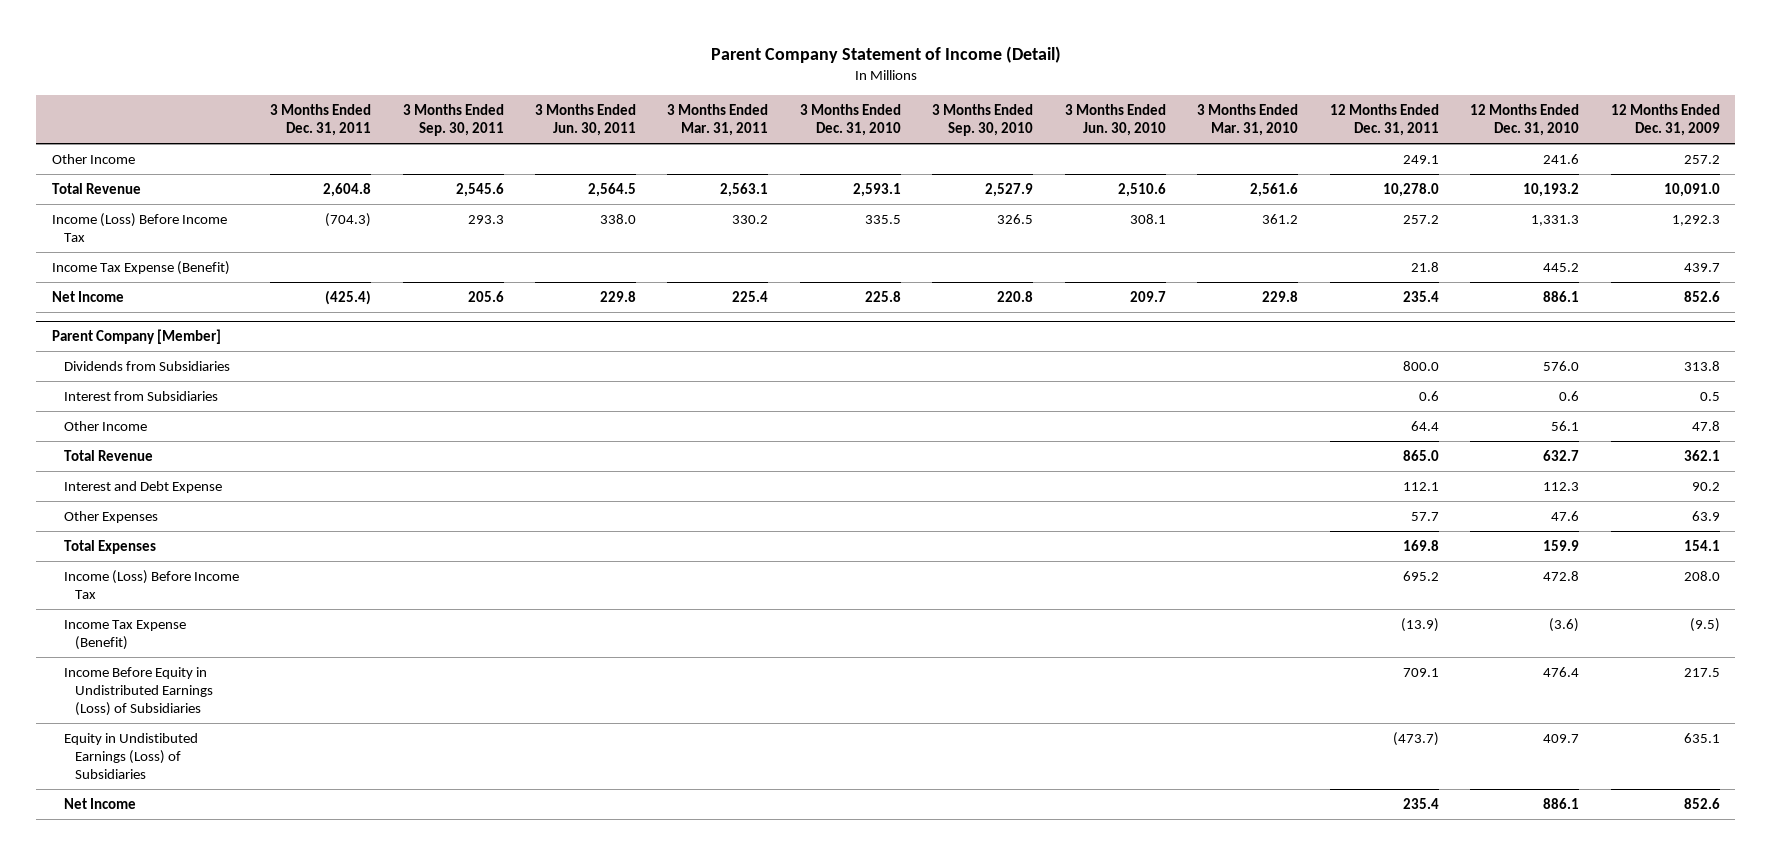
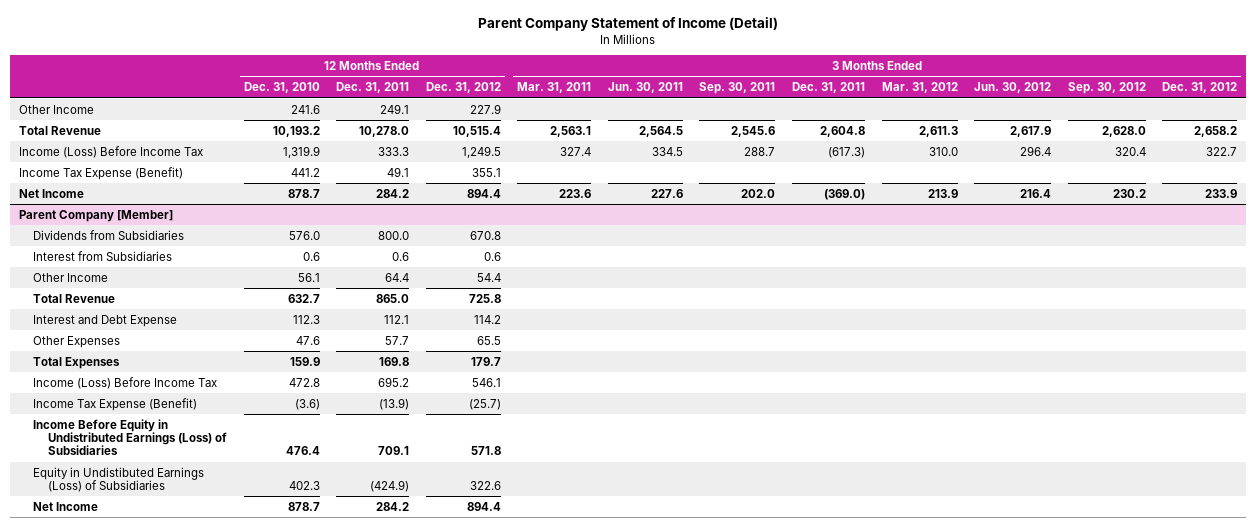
[799,104,901,137] 3 Months Ended Dec. 31, 2010 -> none
[932,104,1034,137] 3 Months Ended Sep. 30, 2010 -> none
[1064,104,1166,137] 3 Months Ended Jun. 30, 2010 -> none
[1197,104,1299,137] 3 Months Ended Mar. 31, 2010 -> none
[1610,104,1720,137] 12 Months Ended Dec. 31, 2009 -> none
none -> [425,82,501,94] Dec. 31, 2012
none -> [881,82,958,94] Mar. 31, 2012
none -> [974,82,1052,94] Jun. 30, 2012
none -> [1067,82,1146,95] Sep. 30, 2012
none -> [1162,82,1238,94] Dec. 31, 2012
[325,212,372,227] (704.3) -> [828,146,866,158] (617.3)
[467,214,504,224] 293.3 -> [744,146,776,156] 288.7
[599,213,636,224] 338.0 -> [651,146,683,156] 334.5
[732,214,769,224] 330.2 -> [560,146,592,156] 327.4
[1402,214,1439,224] 257.2 -> [378,146,410,156] 333.3
[1531,214,1580,226] 1,331.3 -> [282,145,320,158] 1,319.9
[1410,261,1439,272] 21.8 -> [387,166,410,177] 49.1
[1543,262,1580,272] 445.2 -> [290,167,320,177] 441.2
[325,289,372,305] (425.4) -> [824,188,866,200] (369.0)
[467,290,504,302] 205.6 -> [741,188,776,198] 202.0
[599,290,636,302] 229.8 -> [650,188,683,198] 227.6
[732,290,769,302] 225.4 -> [559,188,592,198] 223.6
[1402,290,1439,302] 235.4 -> [376,188,410,198] 284.2
[1543,290,1580,302] 886.1 -> [287,188,320,198] 878.7
[1392,731,1439,746] (473.7) -> [370,480,410,493] (424.9)
[1543,733,1580,743] 409.7 -> [288,481,320,491] 402.3
[1402,797,1439,809] 235.4 -> [376,501,410,511] 284.2
[1543,797,1580,809] 886.1 -> [287,501,320,511] 878.7

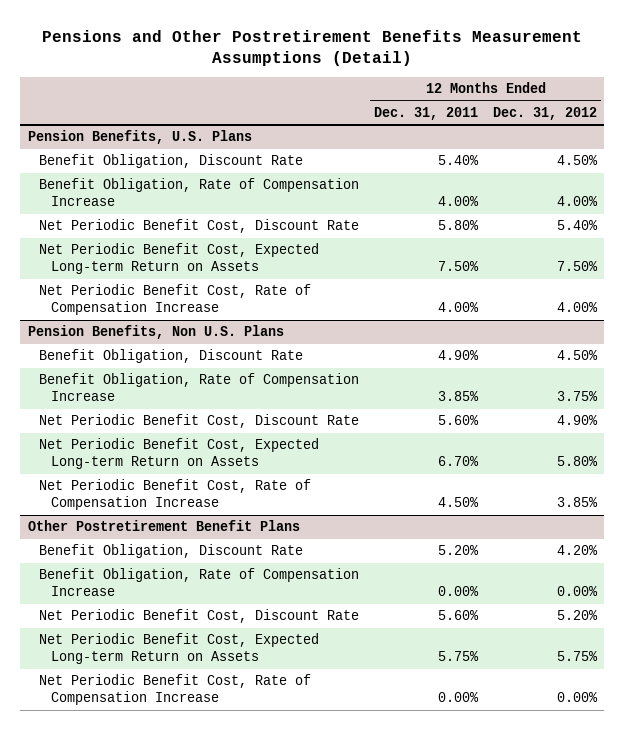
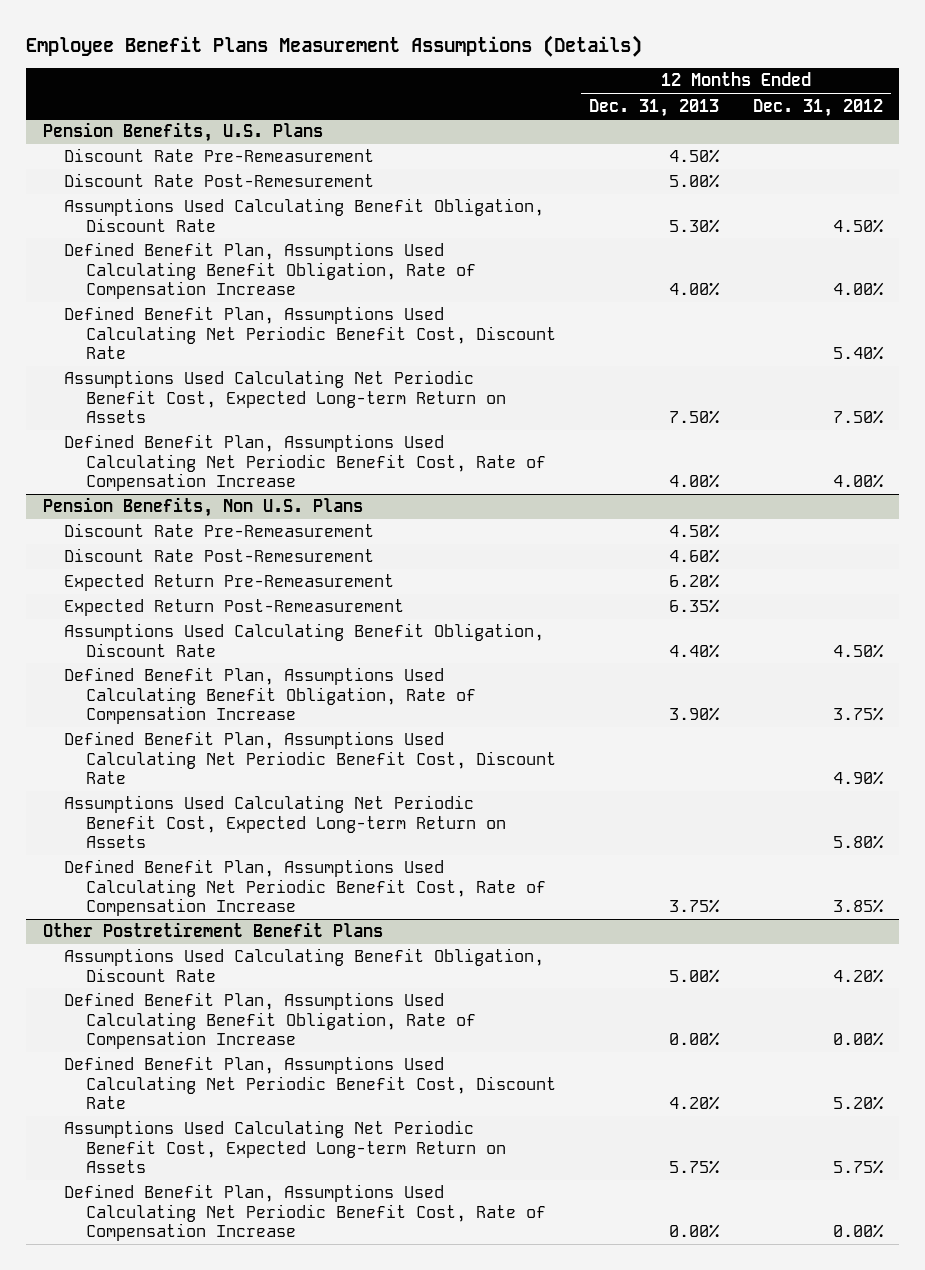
[42,29,583,66] Pensions and Other Postretirement Benefits Measurement Assumptions (Detail) -> [26,34,643,57] Employee Benefit Plans Measurement Assumptions (Details)
[374,107,479,121] Dec. 31, 2011 -> none
none -> [589,98,720,117] Dec. 31, 2013
none -> [64,148,375,163] Discount Rate Pre-Remeasurement
none -> [64,173,375,188] Discount Rate Post-Remesurement
[39,154,304,169] Benefit Obligation, Discount Rate -> [64,198,545,232] Assumptions Used Calculating Benefit Obligation, Discount Rate
[39,178,360,207] Benefit Obligation, Rate of Compensation Increase -> [64,242,477,299] Defined Benefit Plan, Assumptions Used Calculating Benefit Obligation, Rate of Compensation Increase
[39,219,360,234] Net Periodic Benefit Cost, Discount Rate -> [64,306,557,359] Defined Benefit Plan, Assumptions Used Calculating Net Periodic Benefit Cost, Discount Rate
[39,243,320,275] Net Periodic Benefit Cost, Expected Long-term Return on Assets -> [64,370,507,423] Assumptions Used Calculating Net Periodic Benefit Cost, Expected Long-term Return on Assets
[39,284,312,316] Net Periodic Benefit Cost, Rate of Compensation Increase -> [64,434,547,491] Defined Benefit Plan, Assumptions Used Calculating Net Periodic Benefit Cost, Rate of Compensation Increase
none -> [64,523,375,538] Discount Rate Pre-Remeasurement
none -> [64,548,375,563] Discount Rate Post-Remesurement
none -> [64,574,395,592] Expected Return Pre-Remeasurement
none -> [64,599,405,617] Expected Return Post-Remeasurement
[39,349,304,364] Benefit Obligation, Discount Rate -> [64,623,545,657] Assumptions Used Calculating Benefit Obligation, Discount Rate
[39,373,360,402] Benefit Obligation, Rate of Compensation Increase -> [64,667,477,724] Defined Benefit Plan, Assumptions Used Calculating Benefit Obligation, Rate of Compensation Increase
[39,414,360,429] Net Periodic Benefit Cost, Discount Rate -> [64,731,557,784] Defined Benefit Plan, Assumptions Used Calculating Net Periodic Benefit Cost, Discount Rate
[39,438,320,470] Net Periodic Benefit Cost, Expected Long-term Return on Assets -> [64,795,507,848] Assumptions Used Calculating Net Periodic Benefit Cost, Expected Long-term Return on Assets
[39,479,312,511] Net Periodic Benefit Cost, Rate of Compensation Increase -> [64,859,547,916] Defined Benefit Plan, Assumptions Used Calculating Net Periodic Benefit Cost, Rate of Compensation Increase
[39,544,304,559] Benefit Obligation, Discount Rate -> [64,948,545,982] Assumptions Used Calculating Benefit Obligation, Discount Rate
[39,568,360,597] Benefit Obligation, Rate of Compensation Increase -> [64,992,477,1049] Defined Benefit Plan, Assumptions Used Calculating Benefit Obligation, Rate of Compensation Increase
[39,609,360,624] Net Periodic Benefit Cost, Discount Rate -> [64,1056,557,1109] Defined Benefit Plan, Assumptions Used Calculating Net Periodic Benefit Cost, Discount Rate
[39,633,320,665] Net Periodic Benefit Cost, Expected Long-term Return on Assets -> [64,1120,507,1173] Assumptions Used Calculating Net Periodic Benefit Cost, Expected Long-term Return on Assets
[39,674,312,706] Net Periodic Benefit Cost, Rate of Compensation Increase -> [64,1184,547,1241] Defined Benefit Plan, Assumptions Used Calculating Net Periodic Benefit Cost, Rate of Compensation Increase

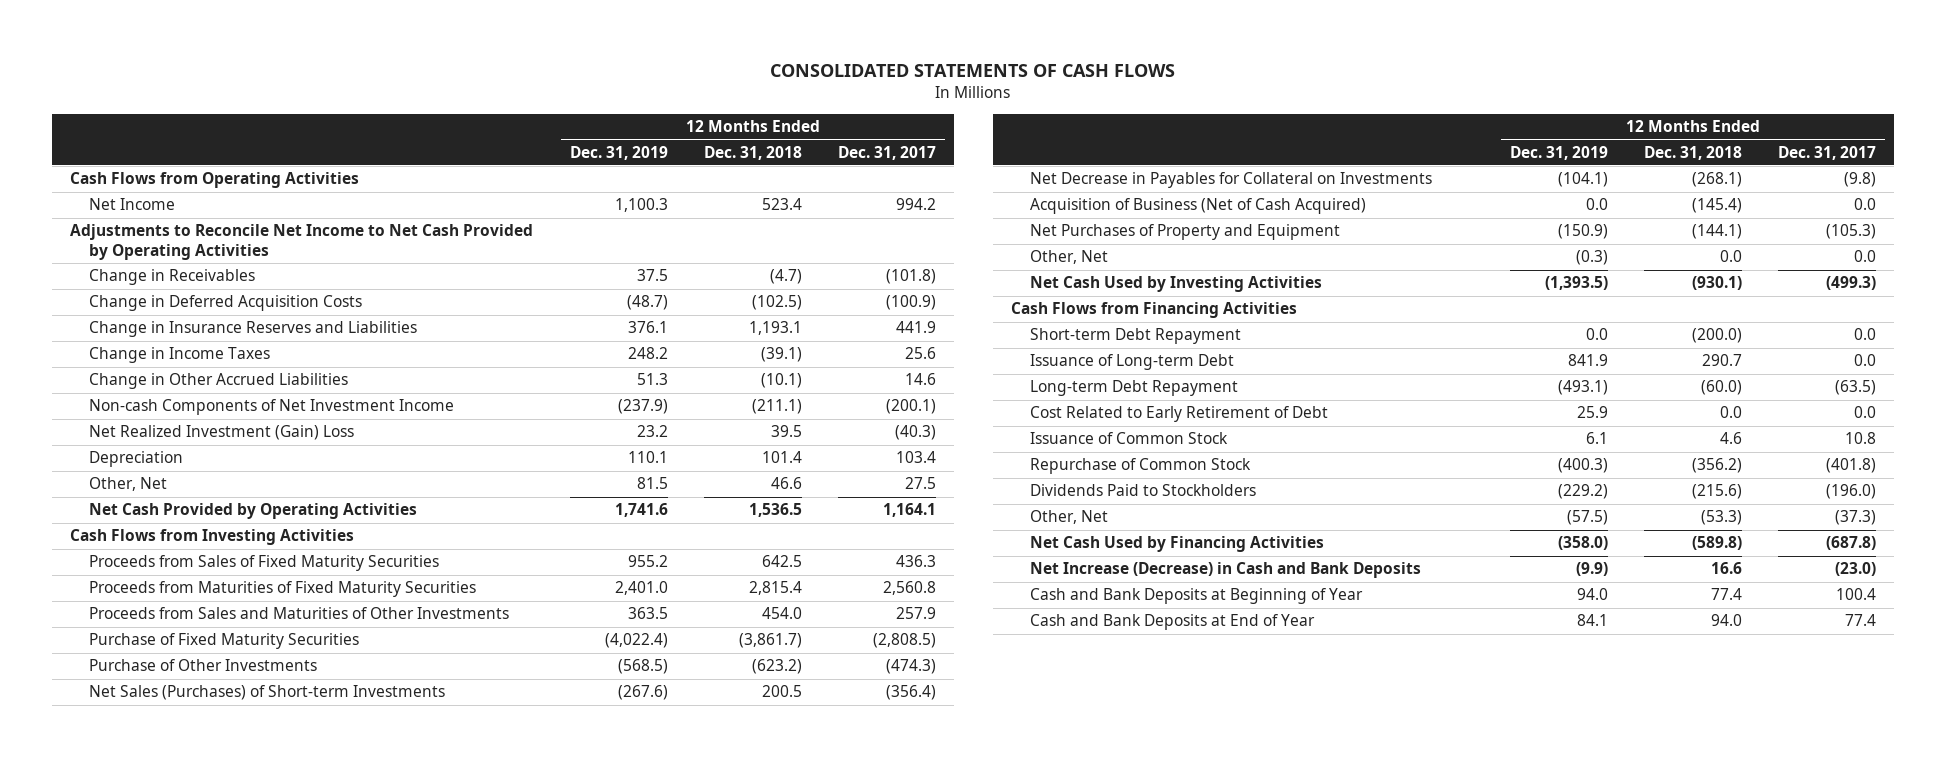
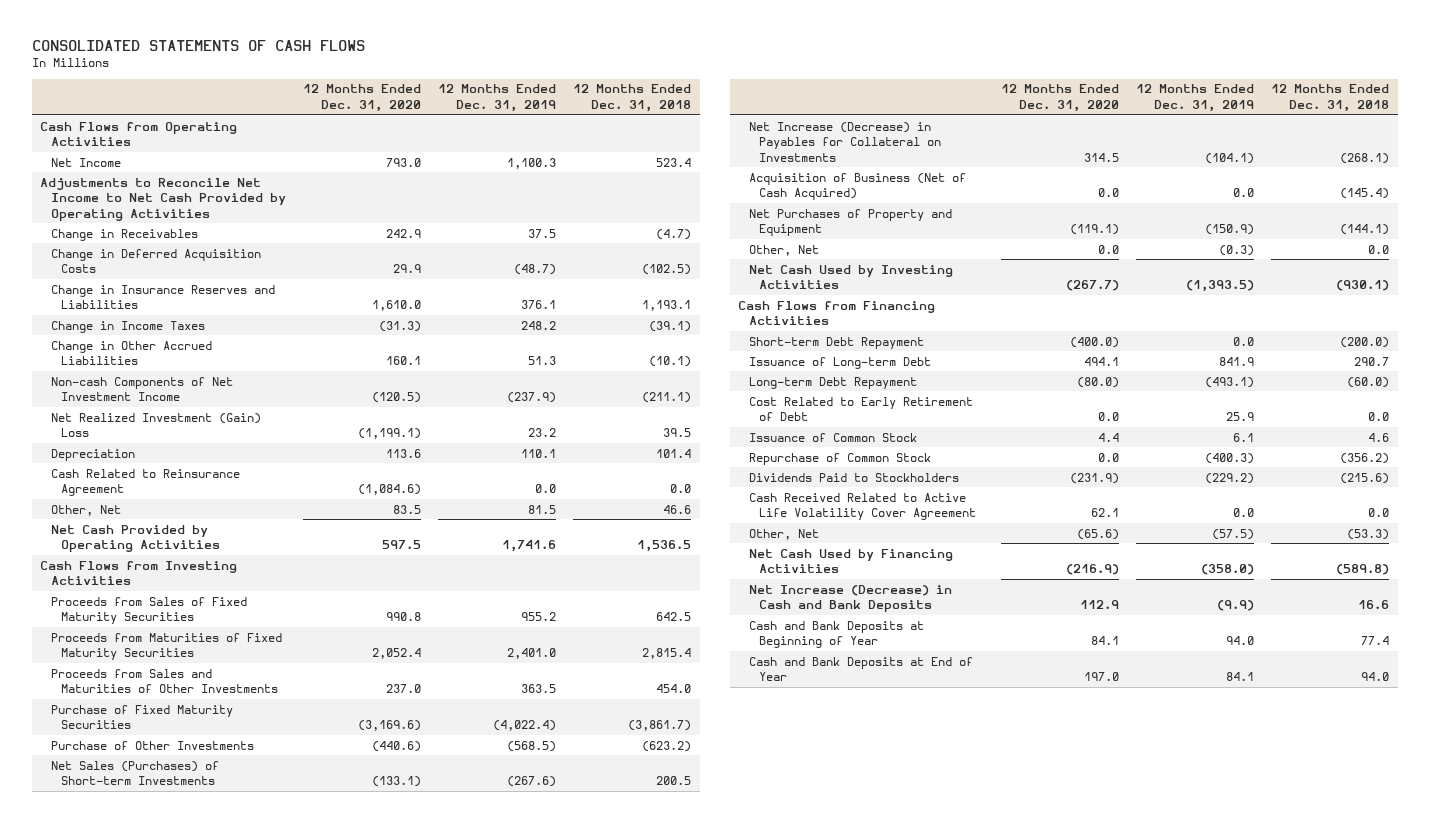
[837,145,936,160] Dec. 31, 2017 -> none
none -> [302,84,421,113] 12 Months Ended Dec. 31, 2020
none -> [50,468,240,497] Cash Related to Reinsurance Agreement
[1029,172,1432,189] Net Decrease in Payables for Collateral on Investments -> [748,121,941,162] Net Increase (Decrease) in Payables for Collateral on Investments
none -> [748,492,976,521] Cash Received Related to Active Life Volatility Cover Agreement

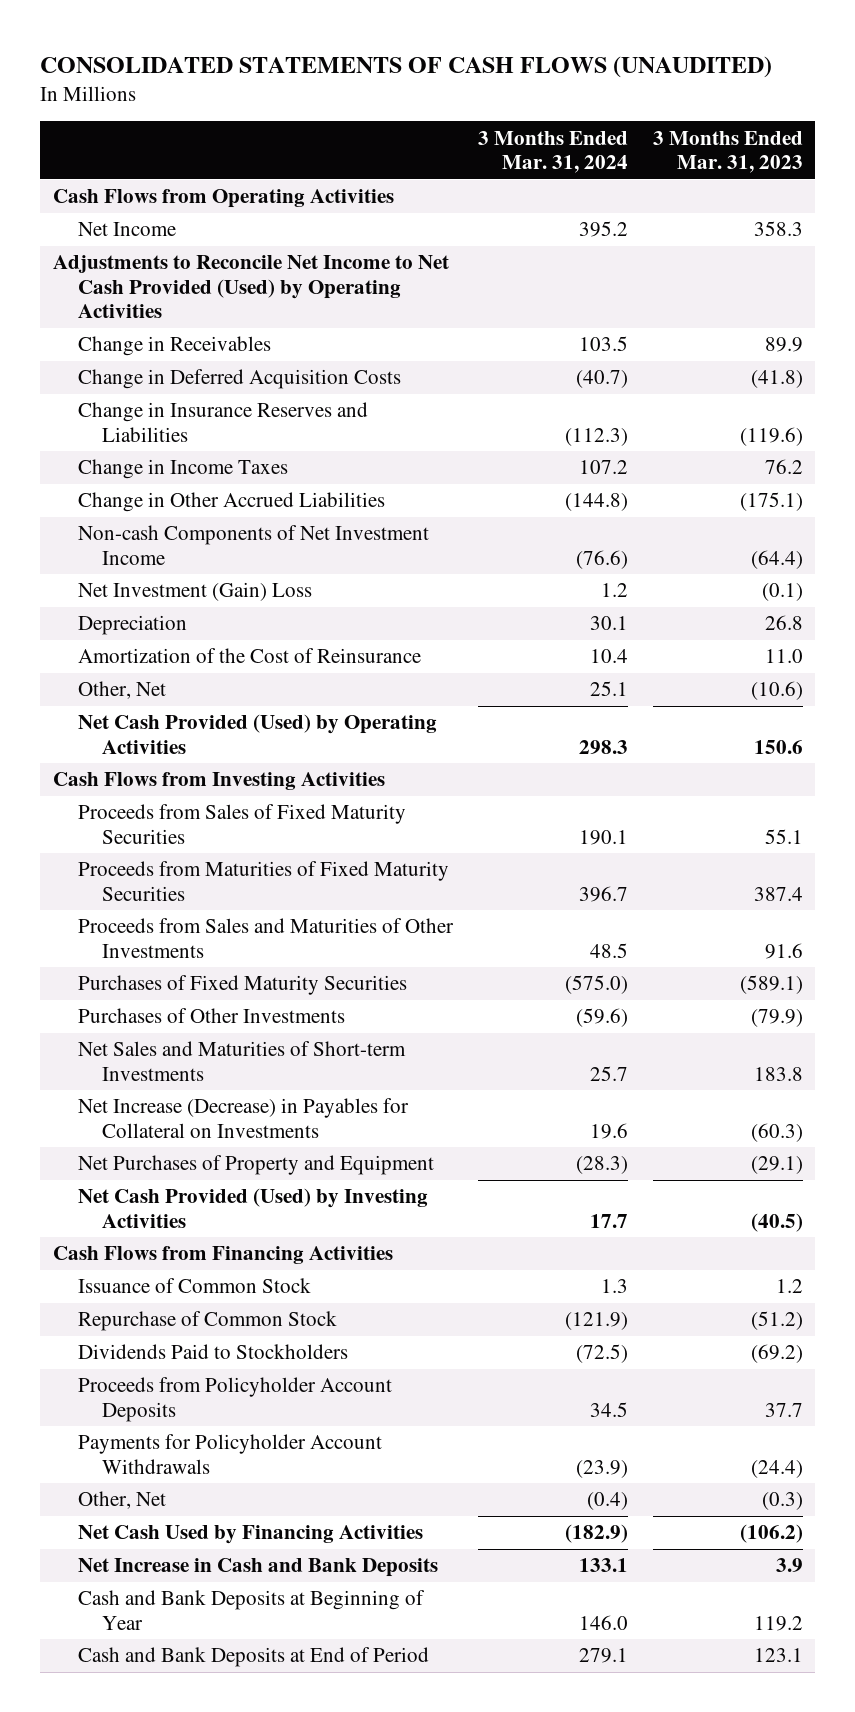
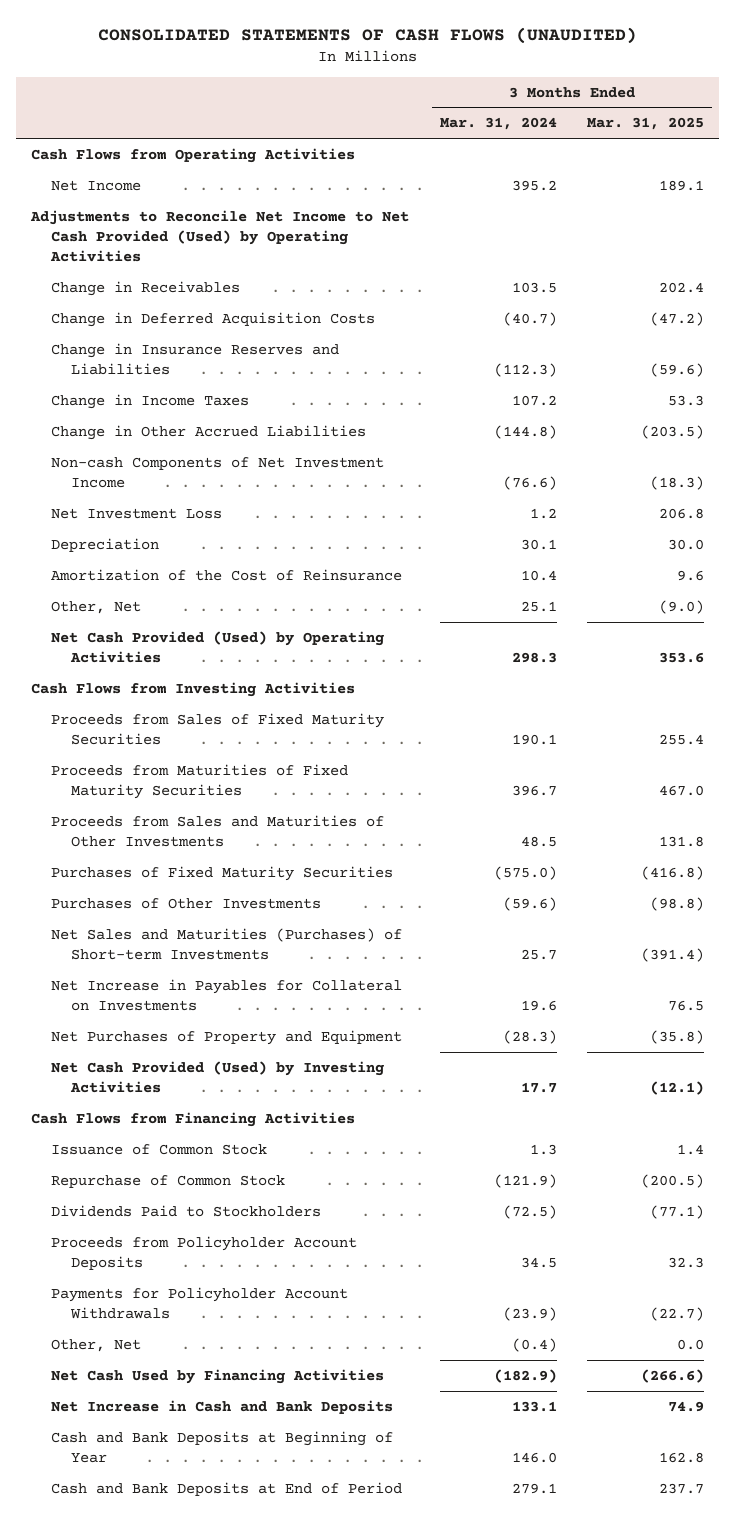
[652,130,803,174] 3 Months Ended Mar. 31, 2023 -> none
none -> [586,117,704,131] Mar. 31, 2025
[77,582,312,602] Net Investment (Gain) Loss -> [51,507,223,519] Net Investment Loss
[77,1041,406,1081] Net Sales and Maturities of Short-term Investments -> [51,927,403,961] Net Sales and Maturities (Purchases) of Short-term Investments
[77,1098,409,1138] Net Increase (Decrease) in Payables for Collateral on Investments -> [51,978,403,1012] Net Increase in Payables for Collateral on Investments

